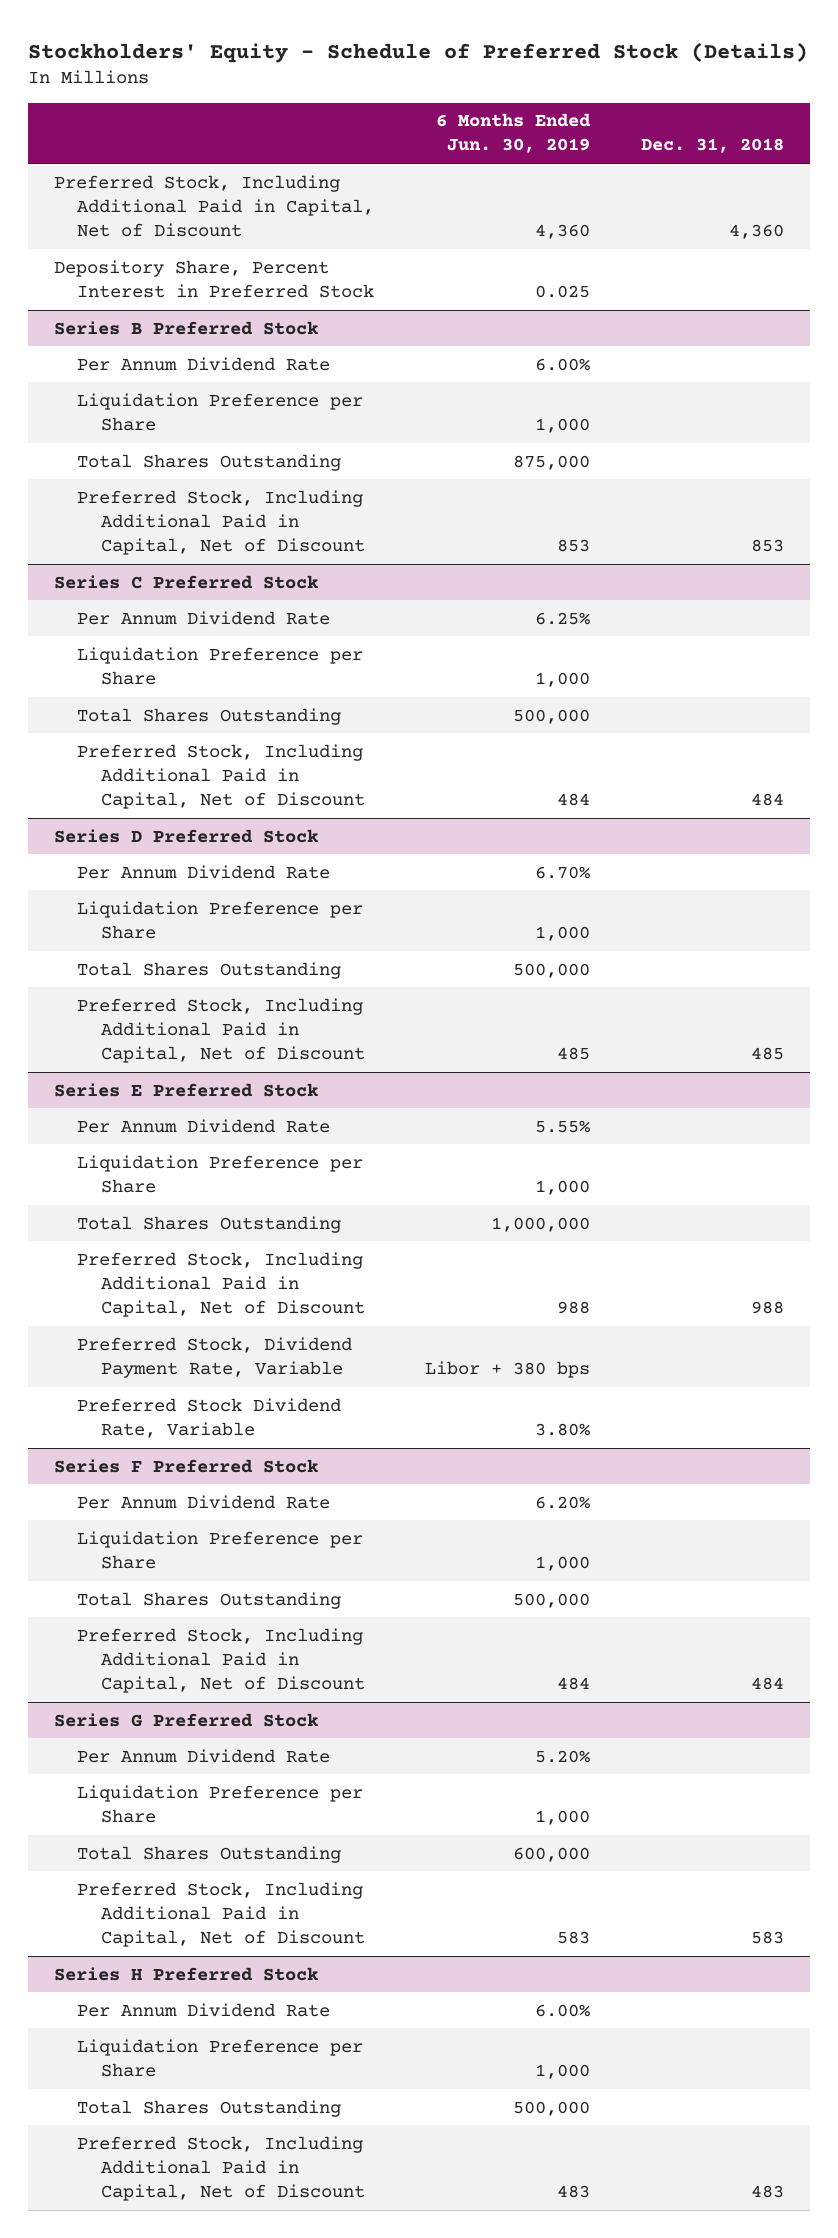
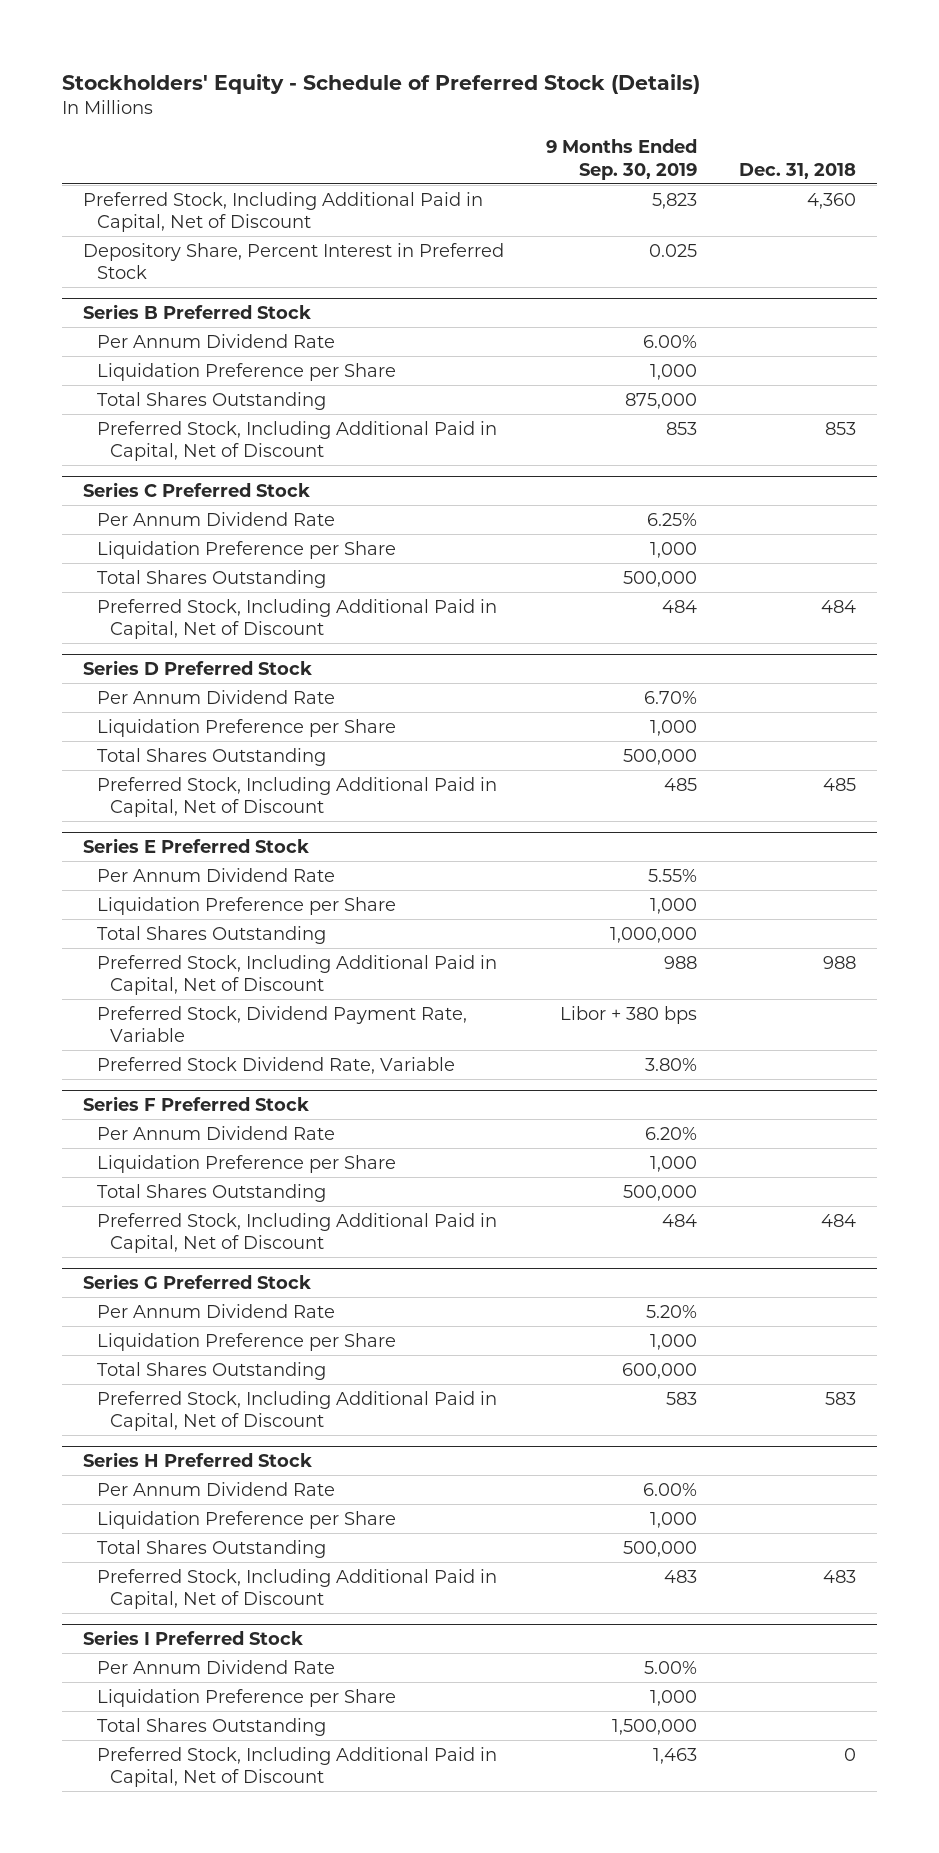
[436,113,592,154] 6 Months Ended Jun. 30, 2019 -> none
none -> [546,139,698,180] 9 Months Ended Sep. 30, 2019
none -> [83,1630,304,1646] Series I Preferred Stock
none -> [96,1659,335,1674] Per Annum Dividend Rate
none -> [96,1688,396,1707] Liquidation Preference per Share
none -> [96,1717,326,1736] Total Shares Outstanding
none -> [96,1746,497,1788] Preferred Stock, Including Additional Paid in Capital, Net of Discount

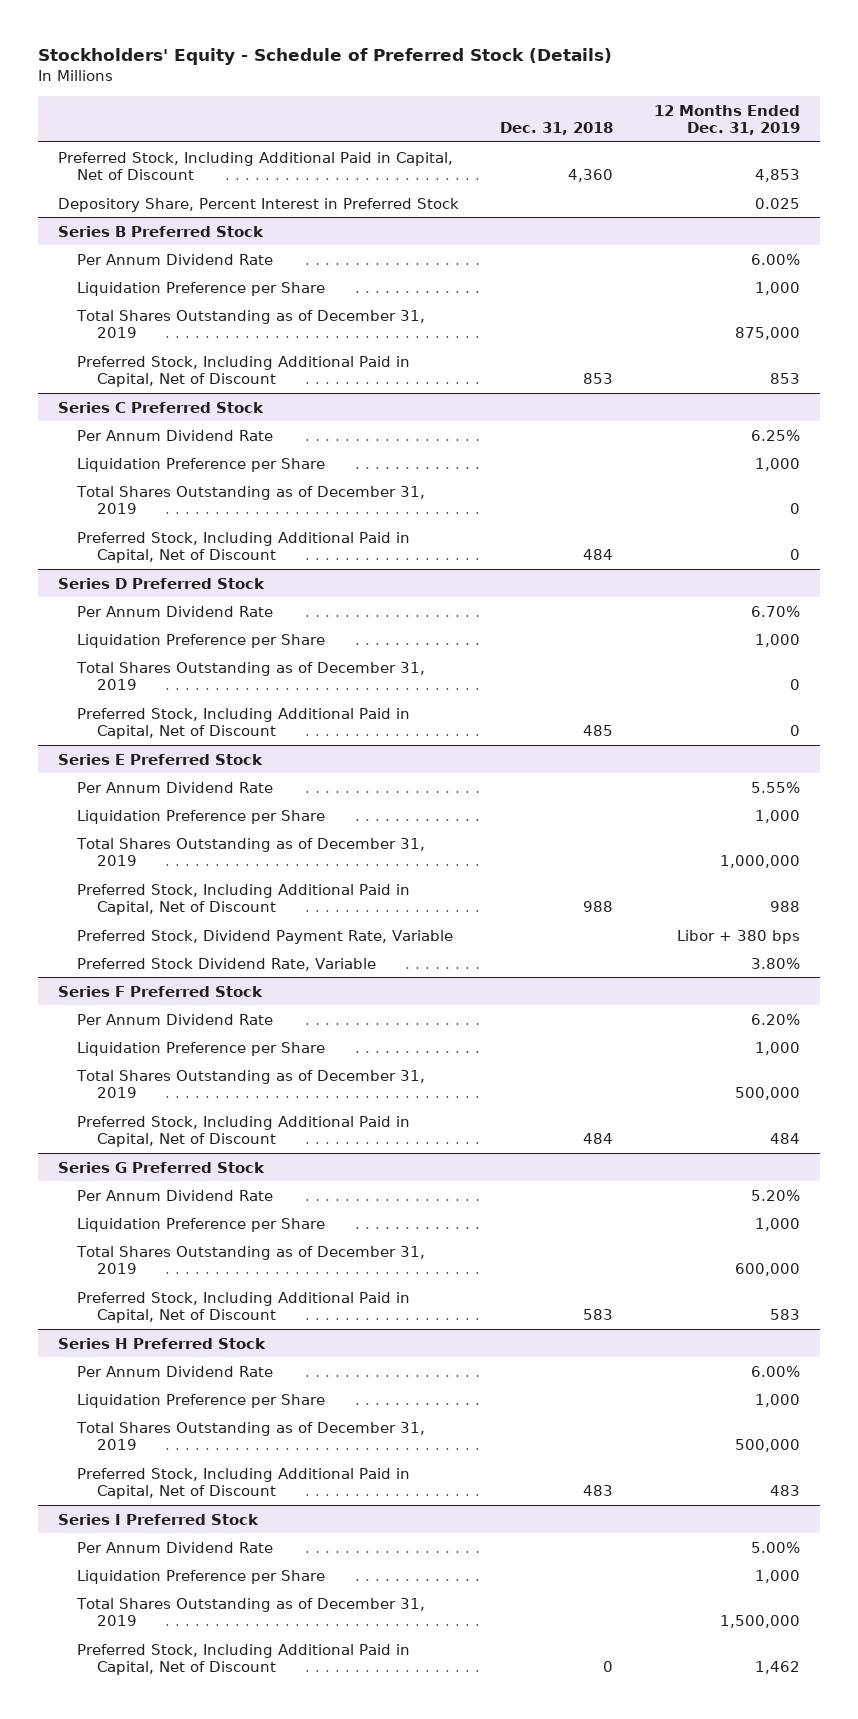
[546,139,698,180] 9 Months Ended Sep. 30, 2019 -> none
none -> [653,104,800,136] 12 Months Ended Dec. 31, 2019
[96,391,326,410] Total Shares Outstanding -> [76,309,426,339] Total Shares Outstanding as of December 31, 2019
[96,569,326,588] Total Shares Outstanding -> [76,485,426,515] Total Shares Outstanding as of December 31, 2019
[96,747,326,766] Total Shares Outstanding -> [76,661,426,691] Total Shares Outstanding as of December 31, 2019
[96,925,326,944] Total Shares Outstanding -> [76,837,426,867] Total Shares Outstanding as of December 31, 2019
[96,1183,326,1202] Total Shares Outstanding -> [76,1069,426,1099] Total Shares Outstanding as of December 31, 2019
[96,1361,326,1380] Total Shares Outstanding -> [76,1245,426,1275] Total Shares Outstanding as of December 31, 2019
[96,1539,326,1558] Total Shares Outstanding -> [76,1421,426,1451] Total Shares Outstanding as of December 31, 2019
[96,1717,326,1736] Total Shares Outstanding -> [76,1597,426,1627] Total Shares Outstanding as of December 31, 2019

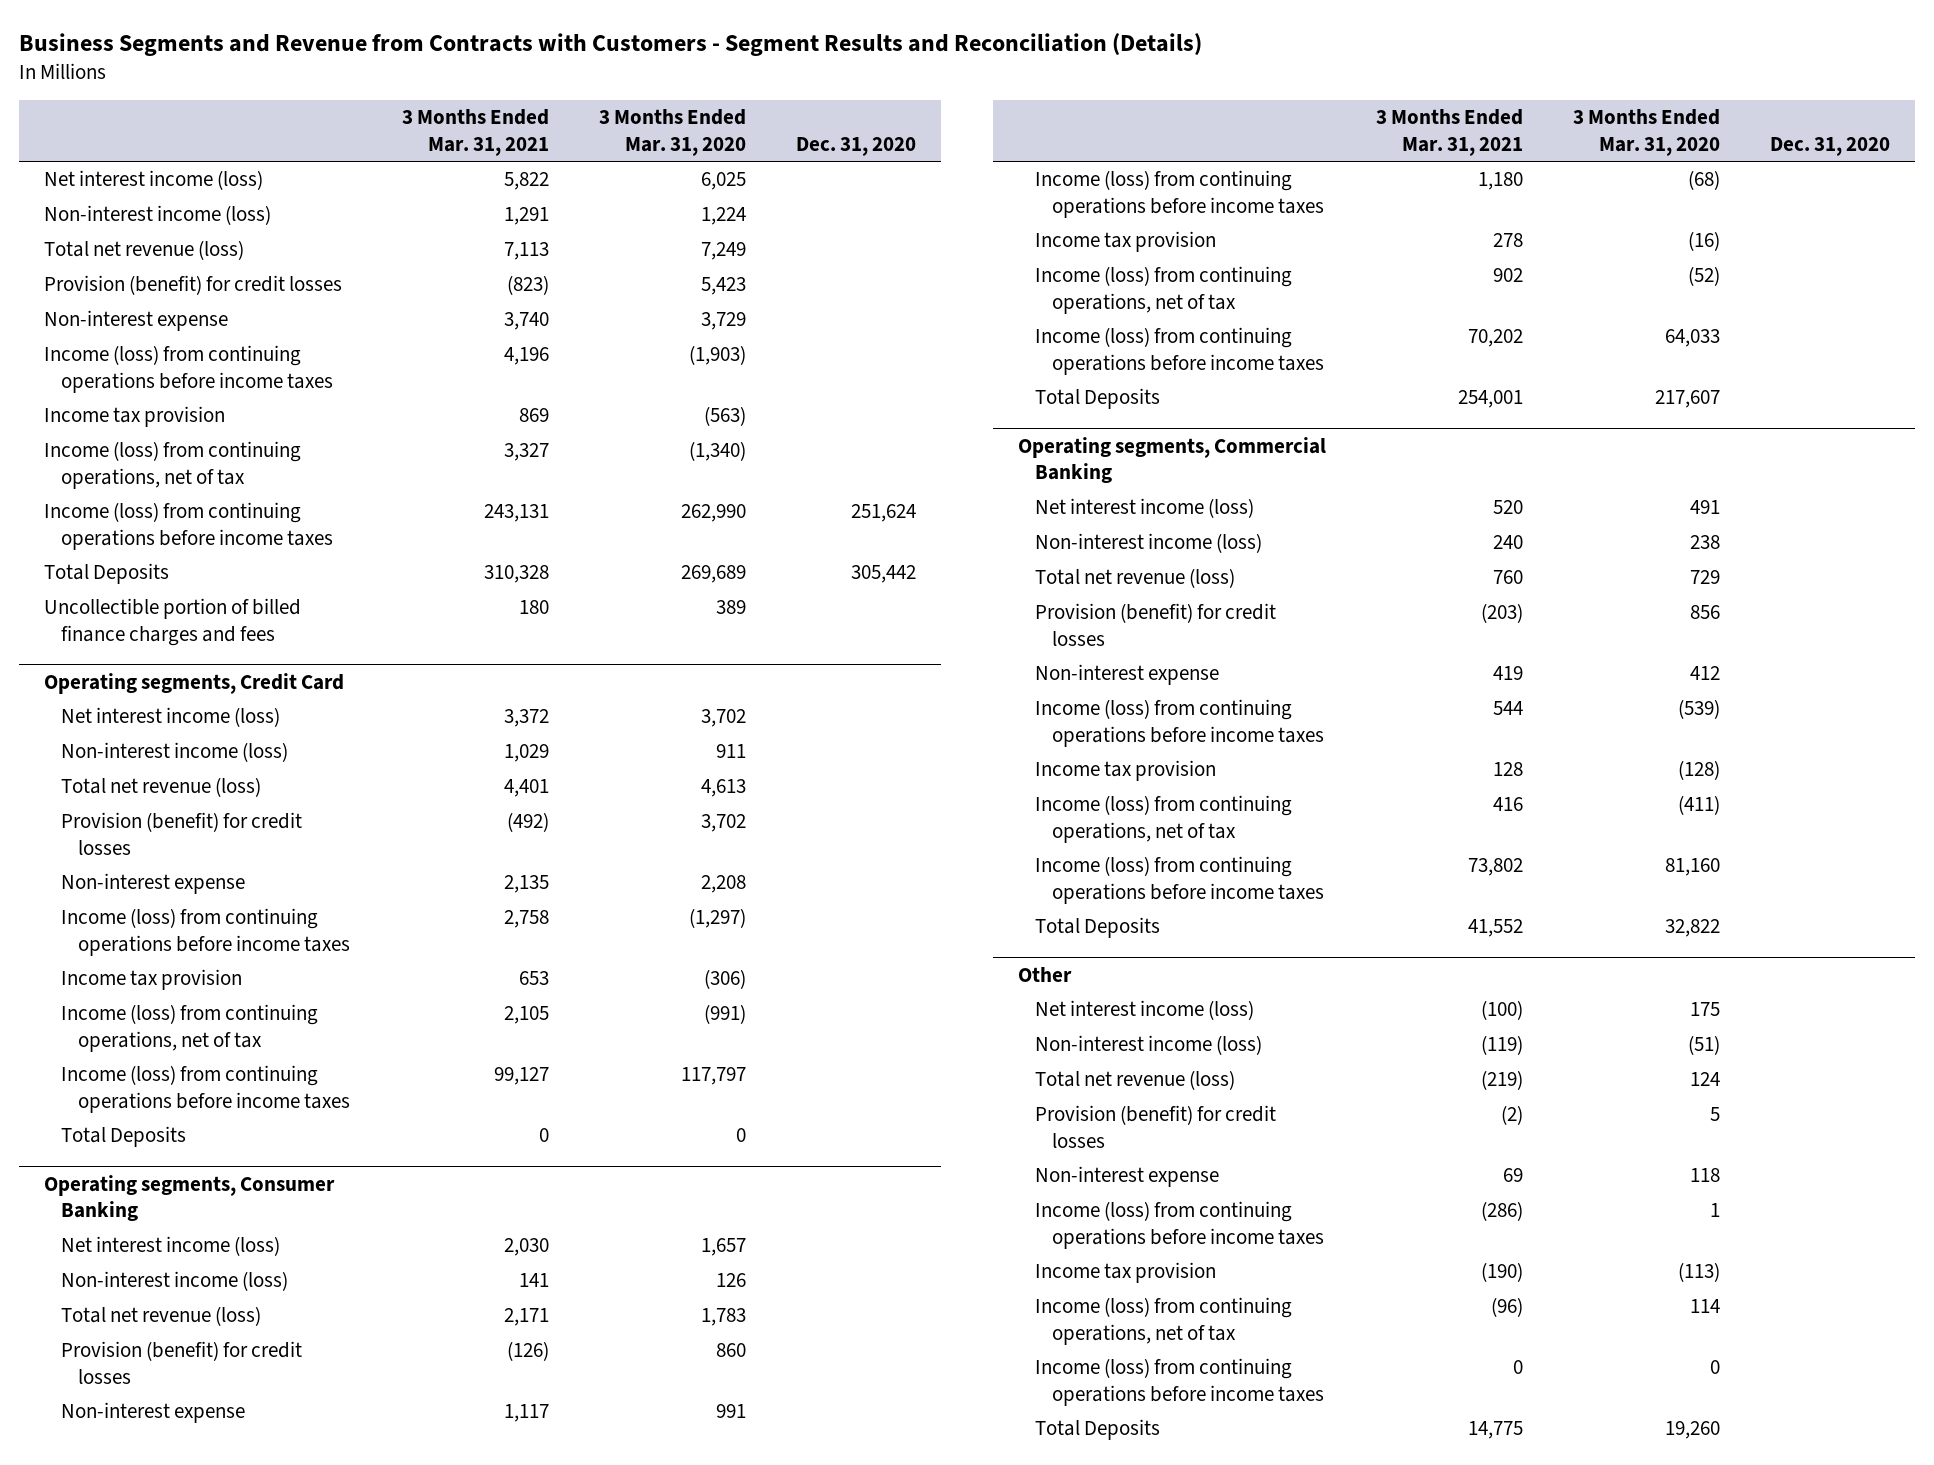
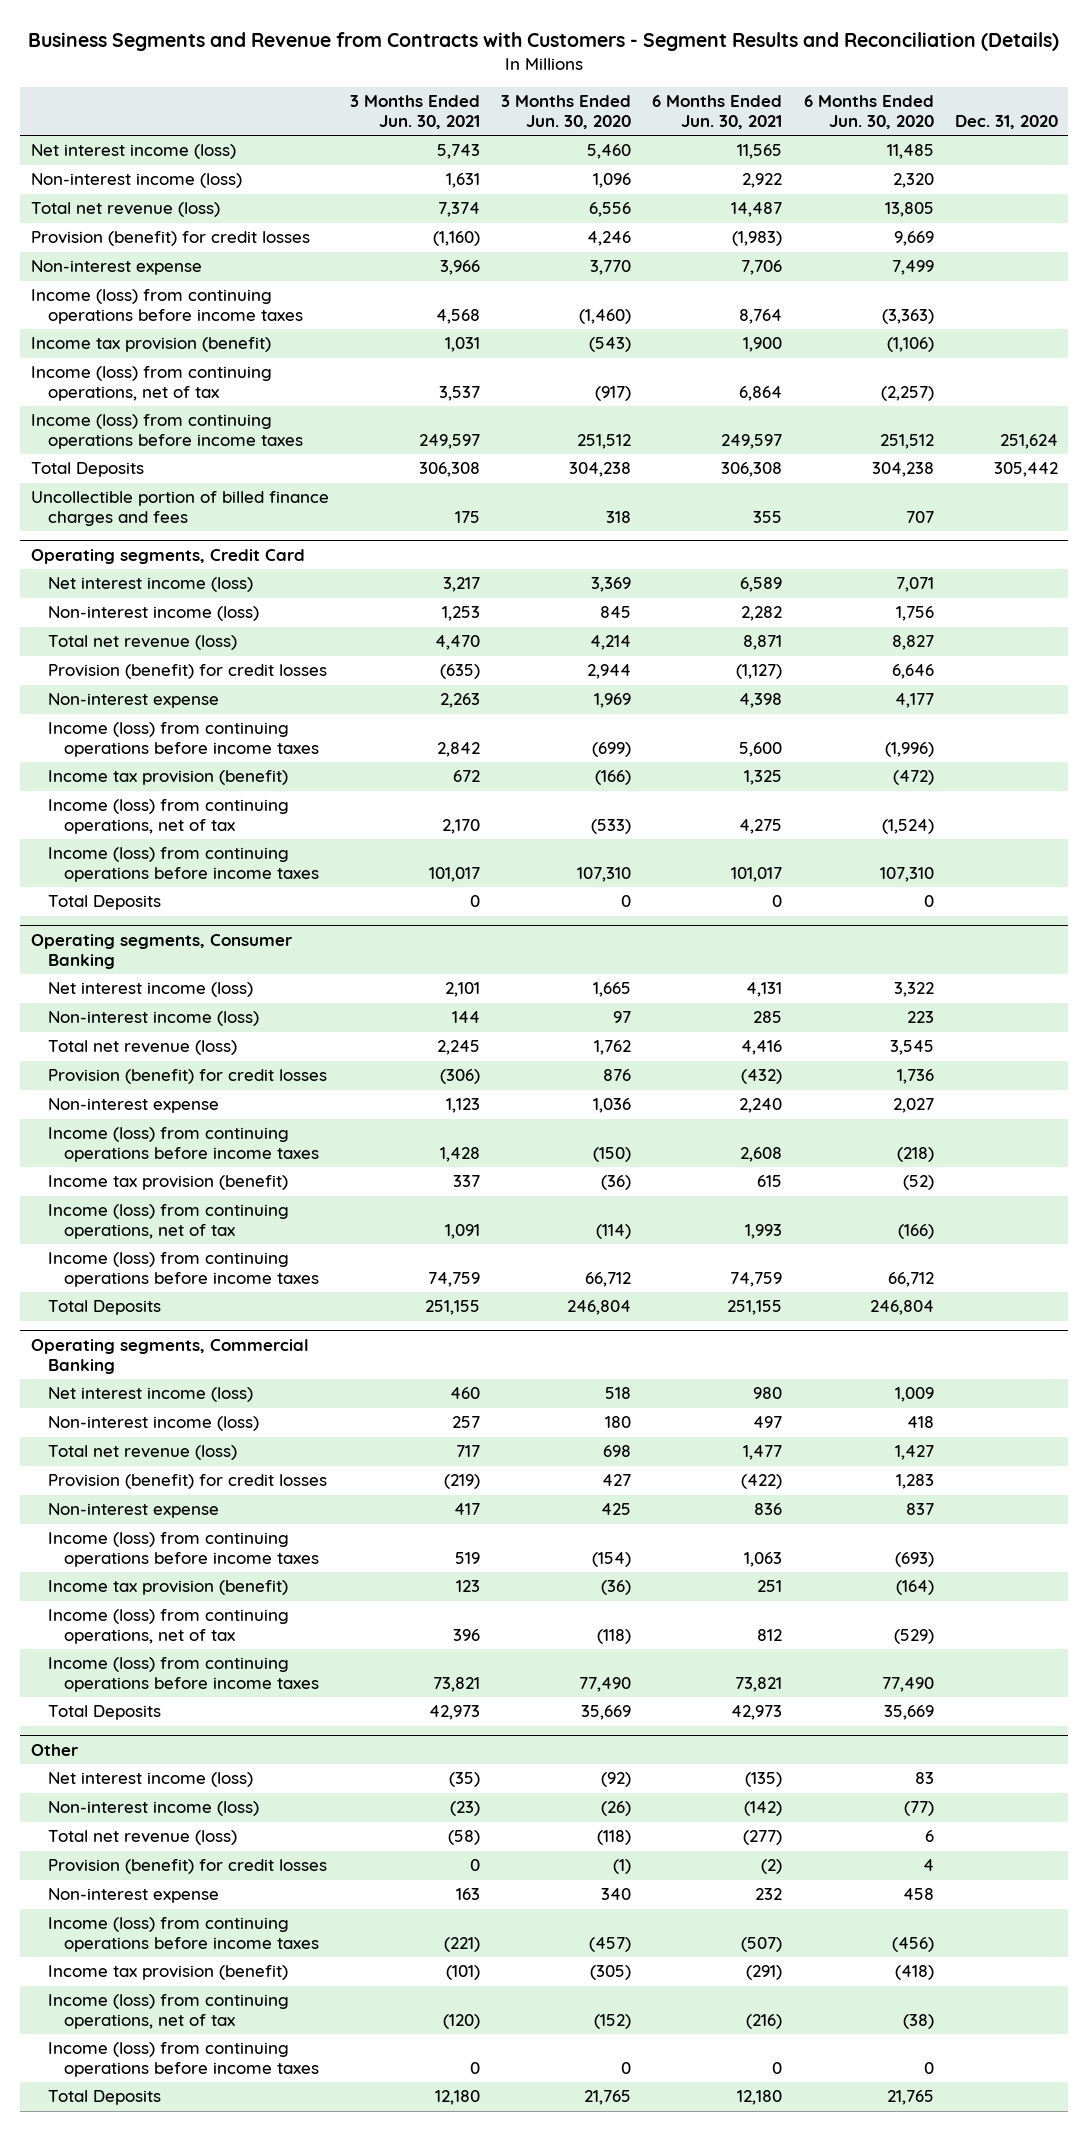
[401,108,549,156] 3 Months Ended Mar. 31, 2021 -> none
[598,108,746,156] 3 Months Ended Mar. 31, 2020 -> none
none -> [350,95,481,129] 3 Months Ended Jun. 30, 2021
none -> [501,95,632,129] 3 Months Ended Jun. 30, 2020
none -> [652,95,783,129] 6 Months Ended Jun. 30, 2021
none -> [803,95,934,129] 6 Months Ended Jun. 30, 2020
[43,406,225,428] Income tax provision -> [31,337,272,353] Income tax provision (benefit)
[60,969,242,991] Income tax provision -> [47,770,288,786] Income tax provision (benefit)
[1035,231,1217,253] Income tax provision -> [47,1175,288,1191] Income tax provision (benefit)
[1035,760,1217,782] Income tax provision -> [47,1580,288,1596] Income tax provision (benefit)
[1035,1262,1217,1284] Income tax provision -> [47,1965,288,1981] Income tax provision (benefit)

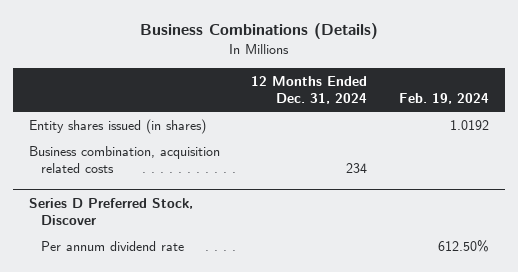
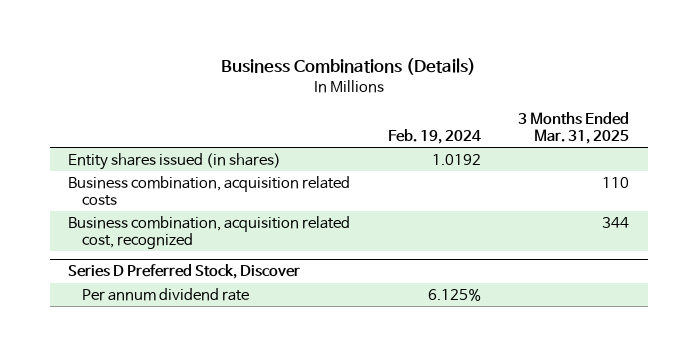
[251,75,368,105] 12 Months Ended Dec. 31, 2024 -> none
none -> [518,112,630,145] 3 Months Ended Mar. 31, 2025
none -> [68,215,351,250] Business combination, acquisition related cost, recognized
[437,239,489,252] 612.50% -> [427,287,481,301] 6.125%

